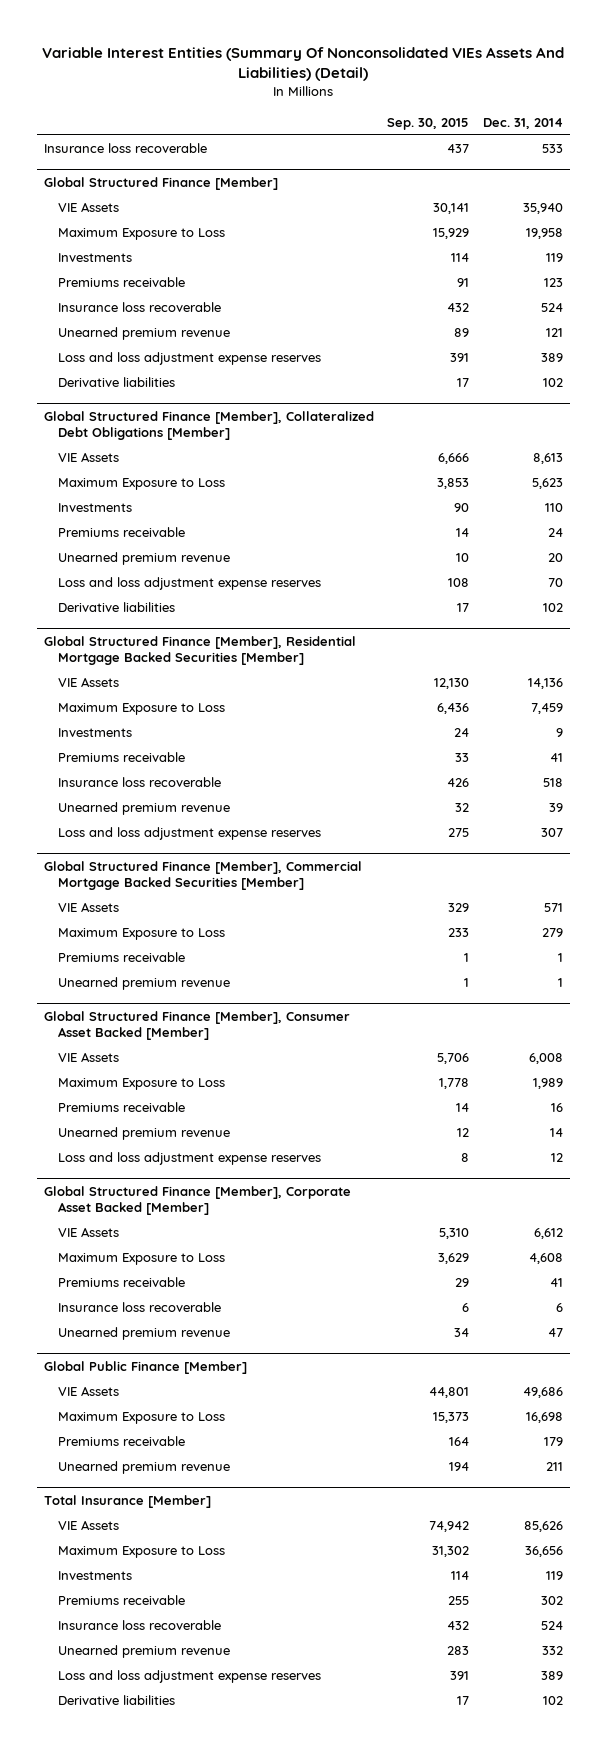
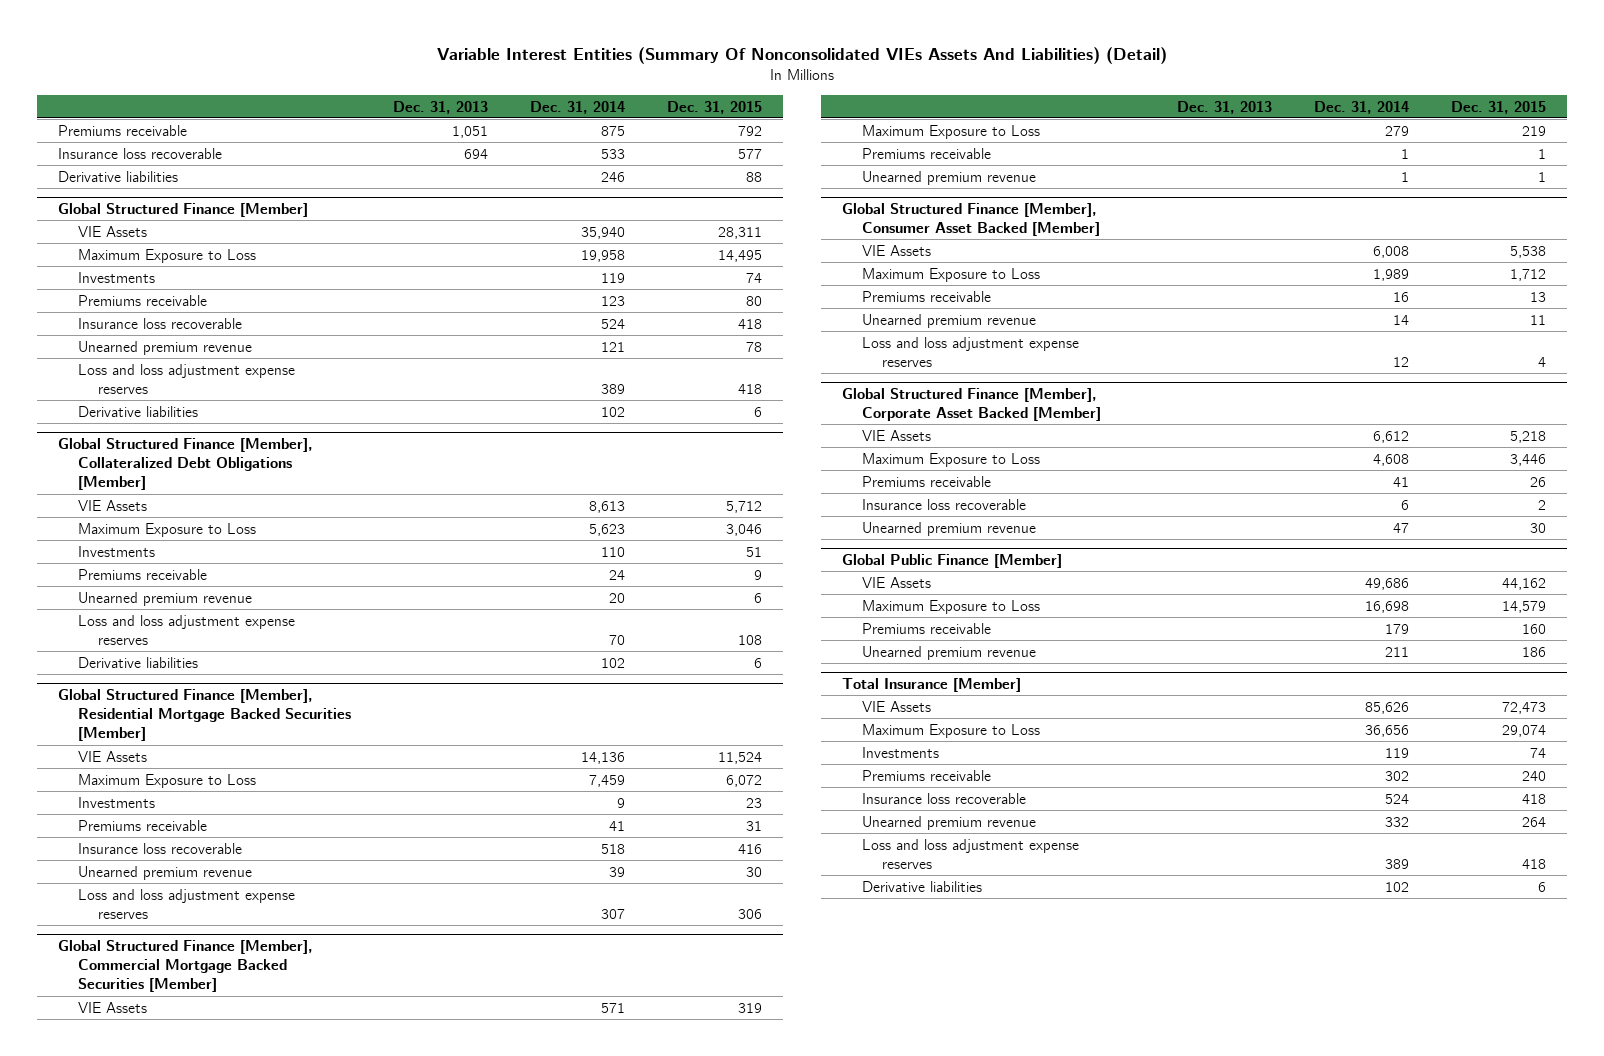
[387,117,470,130] Sep. 30, 2015 -> none
none -> [393,100,489,114] Dec. 31, 2013
none -> [667,100,763,114] Dec. 31, 2015
none -> [57,124,187,136] Premiums receivable
none -> [57,170,178,182] Derivative liabilities

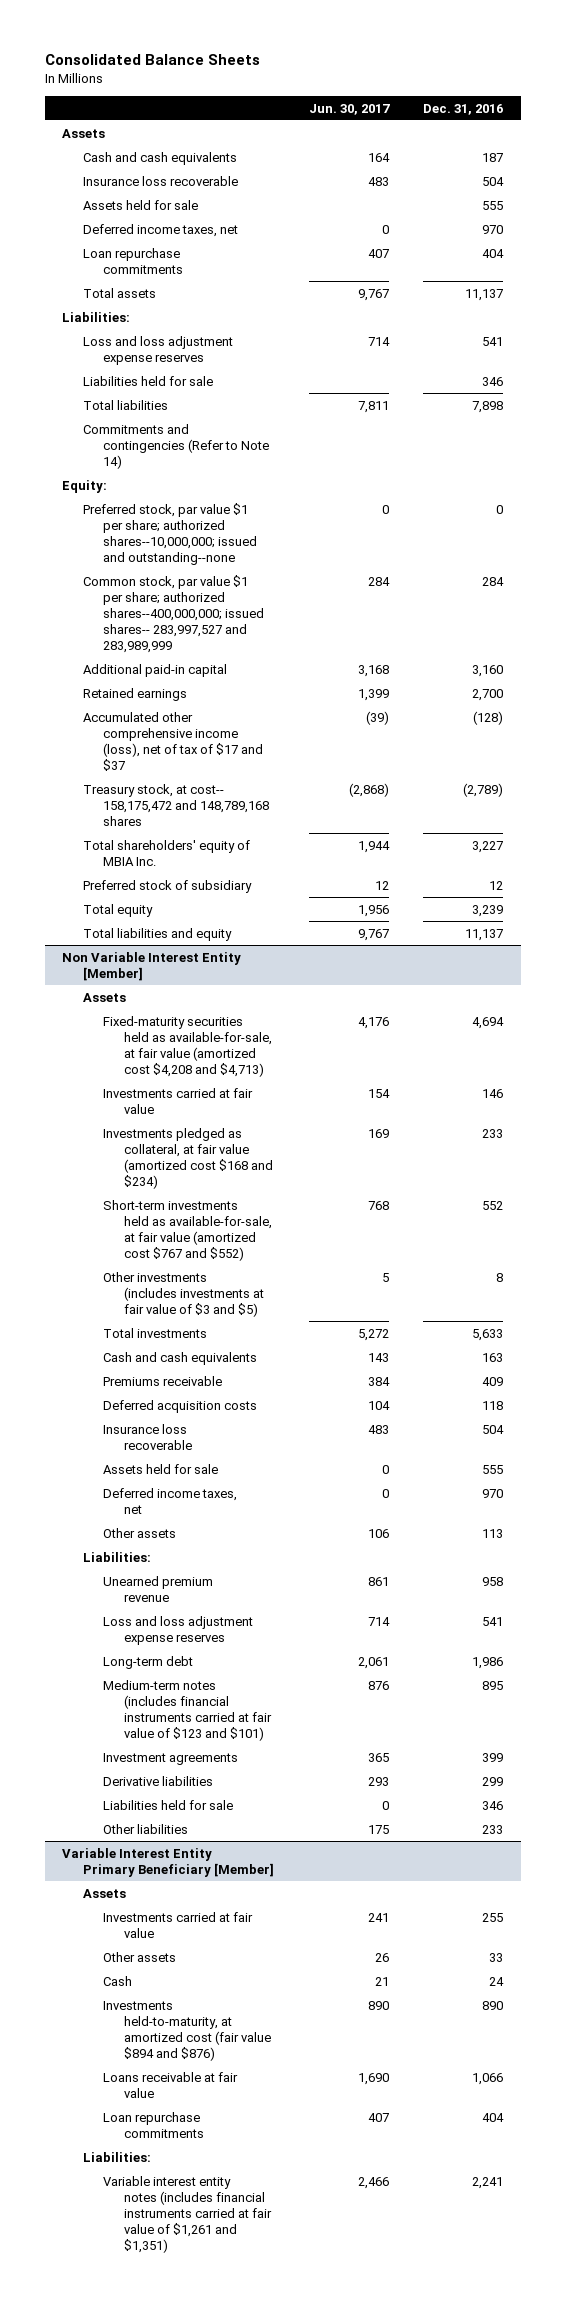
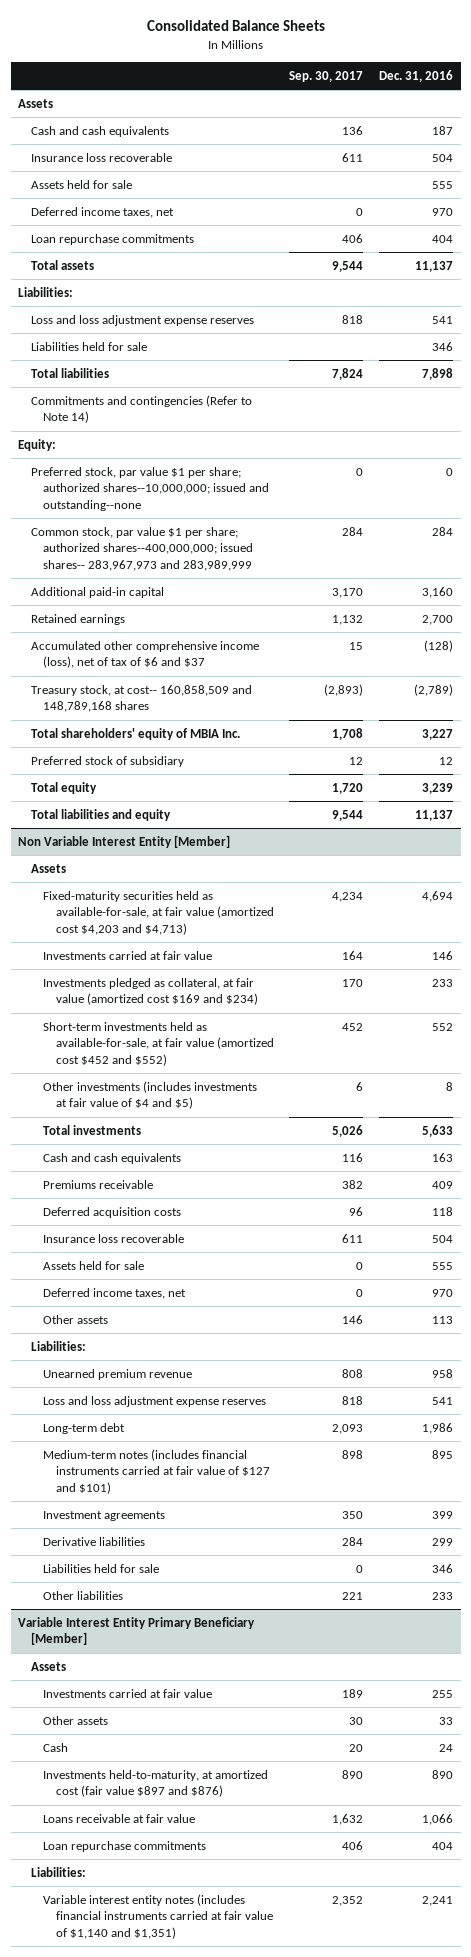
[308,103,390,115] Jun. 30, 2017 -> none
none -> [289,71,364,83] Sep. 30, 2017
[82,574,265,653] Common stock, par value $1 per share; authorized shares--400,000,000; issued shares-- 283,997,527 and 283,989,999 -> [30,526,254,571] Common stock, par value $1 per share; authorized shares--400,000,000; issued shares-- 283,967,973 and 283,989,999
[82,711,264,771] Accumulated other comprehensive income (loss), net of tax of $17 and $37 -> [30,640,259,669] Accumulated other comprehensive income (loss), net of tax of $6 and $37
[82,783,270,826] Treasury stock, at cost-- 158,175,472 and 148,789,168 shares -> [30,684,252,713] Treasury stock, at cost-- 160,858,509 and 148,789,168 shares
[103,1015,272,1077] Fixed-maturity securities held as available-for-sale, at fair value (amortized cost $4,208 and $4,713) -> [43,890,274,935] Fixed-maturity securities held as available-for-sale, at fair value (amortized cost $4,203 and $4,713)
[103,1127,273,1189] Investments pledged as collateral, at fair value (amortized cost $168 and $234) -> [43,977,258,1006] Investments pledged as collateral, at fair value (amortized cost $169 and $234)
[103,1199,272,1261] Short-term investments held as available-for-sale, at fair value (amortized cost $767 and $552) -> [43,1021,274,1066] Short-term investments held as available-for-sale, at fair value (amortized cost $452 and $552)
[103,1271,264,1317] Other investments (includes investments at fair value of $3 and $5) -> [43,1080,258,1110] Other investments (includes investments at fair value of $4 and $5)
[103,1679,272,1741] Medium-term notes (includes financial instruments carried at fair value of $123 and $101) -> [43,1448,270,1494] Medium-term notes (includes financial instruments carried at fair value of $127 and $101)
[103,2000,271,2061] Investments held-to-maturity, at amortized cost (fair value $894 and $876) -> [43,1769,269,1798] Investments held-to-maturity, at amortized cost (fair value $897 and $876)
[103,2175,272,2253] Variable interest entity notes (includes financial instruments carried at fair value of $1,261 and $1,351) -> [43,1893,273,1939] Variable interest entity notes (includes financial instruments carried at fair value of $1,140 and $1,351)

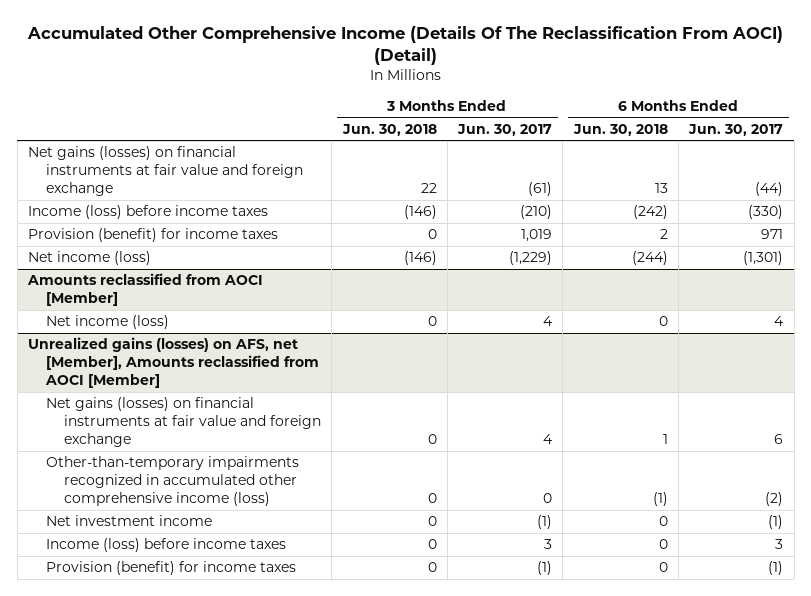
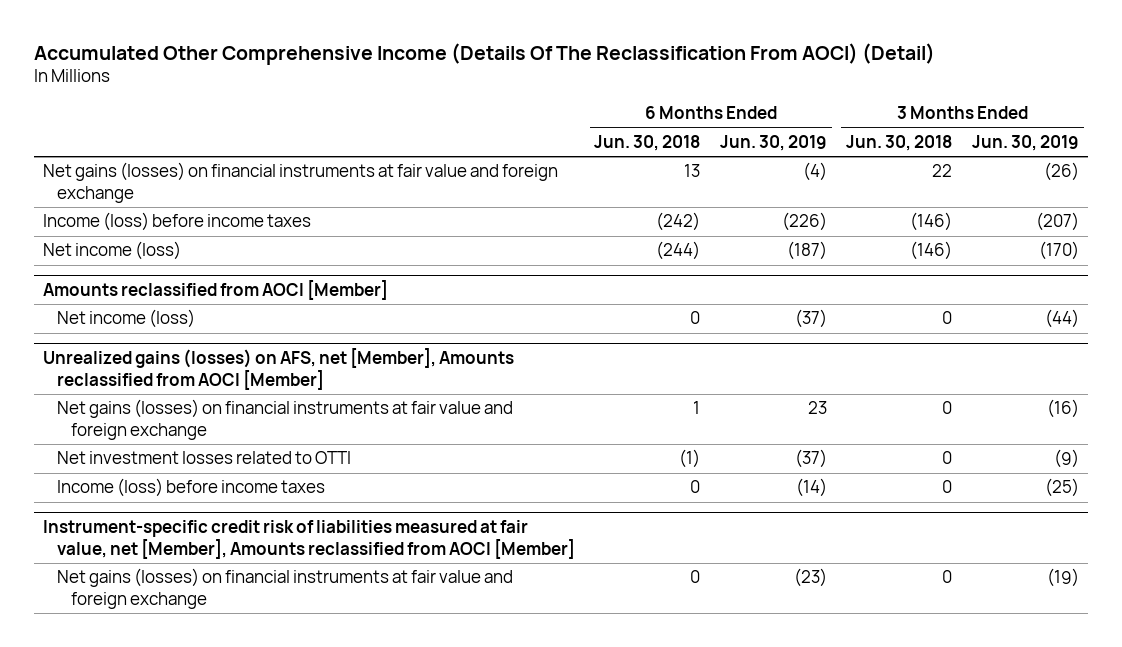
[457,123,553,136] Jun. 30, 2017 -> none
[688,123,784,136] Jun. 30, 2017 -> none
none -> [719,134,827,151] Jun. 30, 2019
none -> [971,134,1079,151] Jun. 30, 2019
[27,228,278,243] Provision (benefit) for income taxes -> none
[46,515,213,527] Net investment income -> none
[46,456,300,507] Other-than-temporary impairments recognized in accumulated other comprehensive income (loss) -> [57,451,352,465] Net investment losses related to OTTI
[46,561,297,576] Provision (benefit) for income taxes -> none
none -> [43,520,576,560] Instrument-specific credit risk of liabilities measured at fair value, net [Member], Amounts reclassified from AOCI [Member]
none -> [57,568,514,610] Net gains (losses) on financial instruments at fair value and foreign exchange

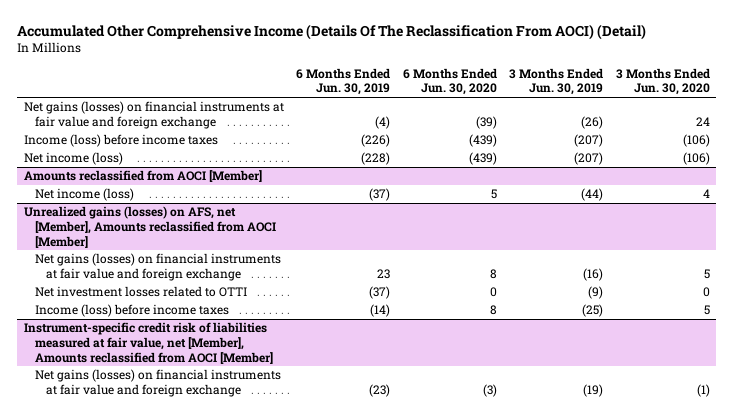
[594,134,701,151] Jun. 30, 2018 -> none
[846,134,953,151] Jun. 30, 2018 -> none
none -> [402,67,497,96] 6 Months Ended Jun. 30, 2020
none -> [615,67,710,96] 3 Months Ended Jun. 30, 2020
[786,241,827,261] (187) -> [361,152,391,166] (228)
[1038,241,1079,261] (170) -> [574,152,604,166] (207)

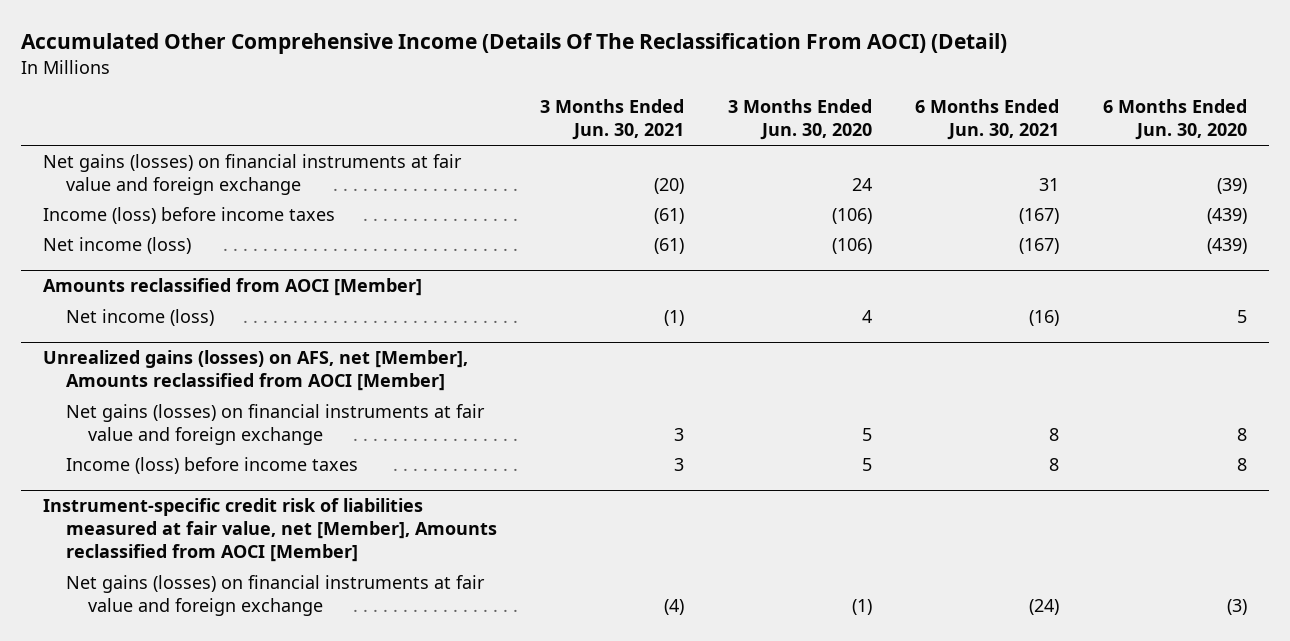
[296,67,391,96] 6 Months Ended Jun. 30, 2019 -> none
[509,67,604,96] 3 Months Ended Jun. 30, 2019 -> none
none -> [540,99,685,141] 3 Months Ended Jun. 30, 2021
none -> [915,99,1060,141] 6 Months Ended Jun. 30, 2021
[34,286,247,298] Net investment losses related to OTTI -> none

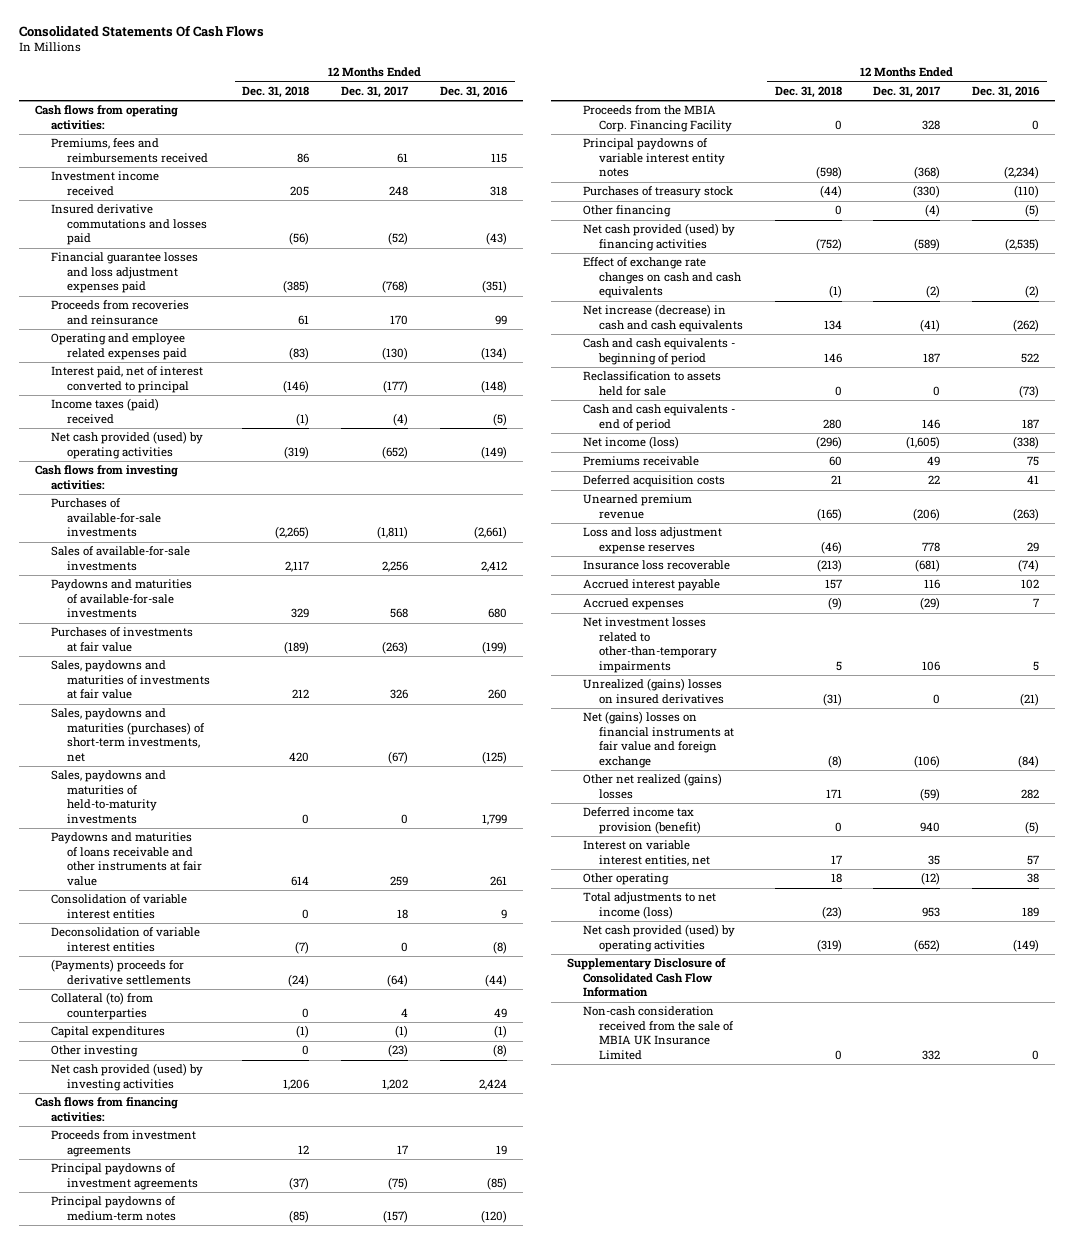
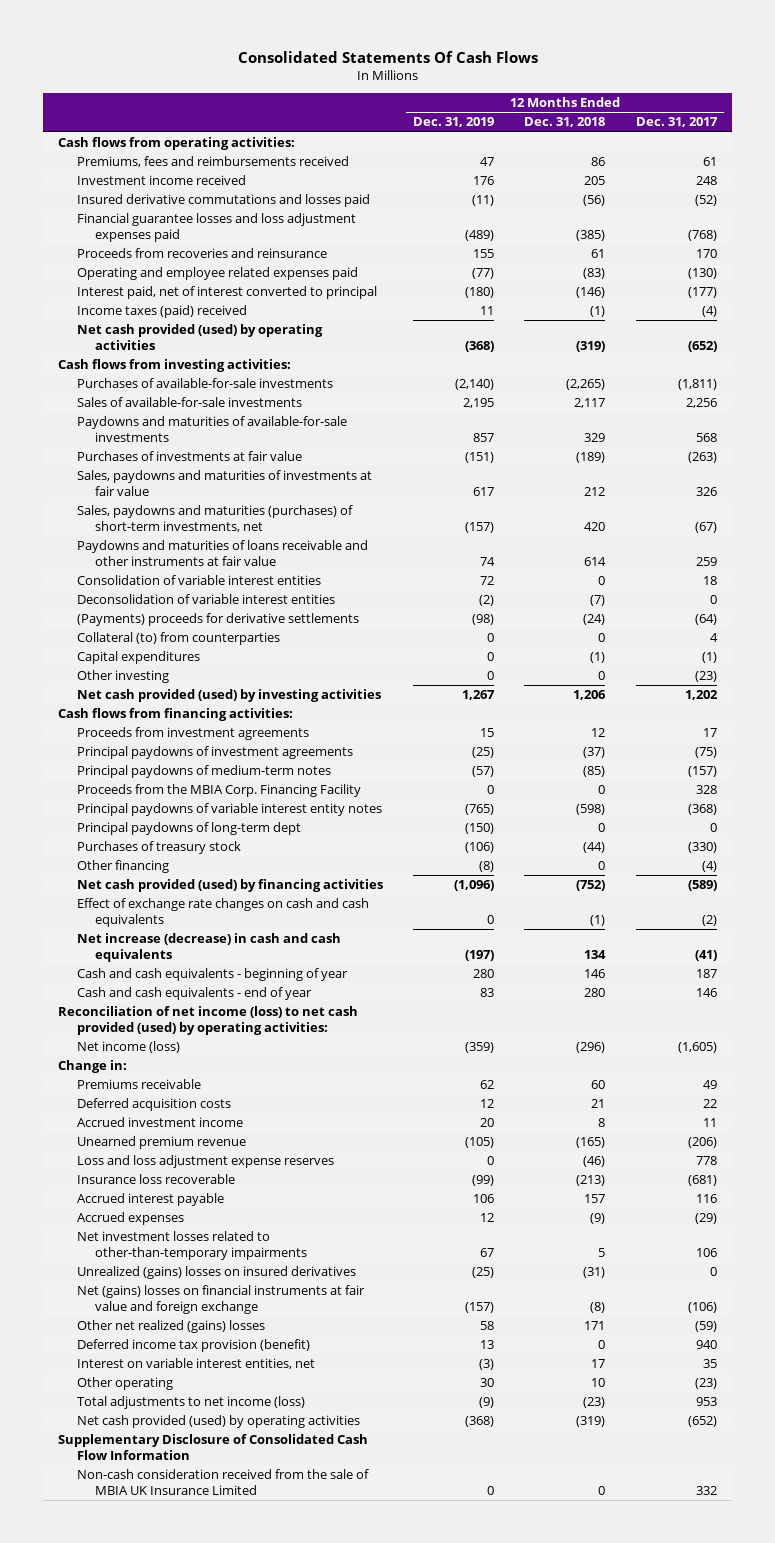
[439,85,508,98] Dec. 31, 2016 -> none
none -> [413,117,495,128] Dec. 31, 2019
[50,770,166,824] Sales, paydowns and maturities of held-to-maturity investments -> none
none -> [76,822,301,836] Principal paydowns of long-term dept
[582,371,721,396] Reclassification to assets held for sale -> none
[582,338,735,365] Cash and cash equivalents - beginning of period -> [76,968,348,982] Cash and cash equivalents - beginning of year
[582,404,735,431] Cash and cash equivalents - end of period -> [76,987,312,1001] Cash and cash equivalents - end of year
none -> [58,1006,359,1036] Reconciliation of net income (loss) to net cash provided (used) by operating activities:
none -> [58,1060,128,1074] Change in:
none -> [76,1117,243,1128] Accrued investment income
[830,873,842,884] 18 -> [591,1378,606,1388] 10
[921,872,941,886] (12) -> [694,1378,717,1390] (23)

